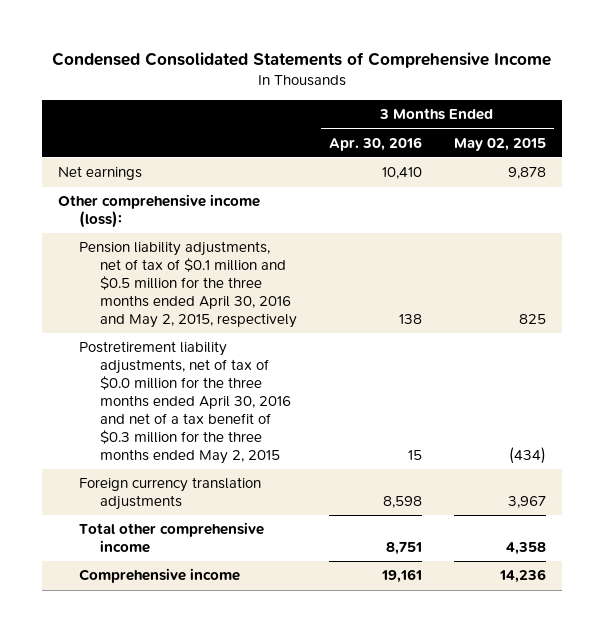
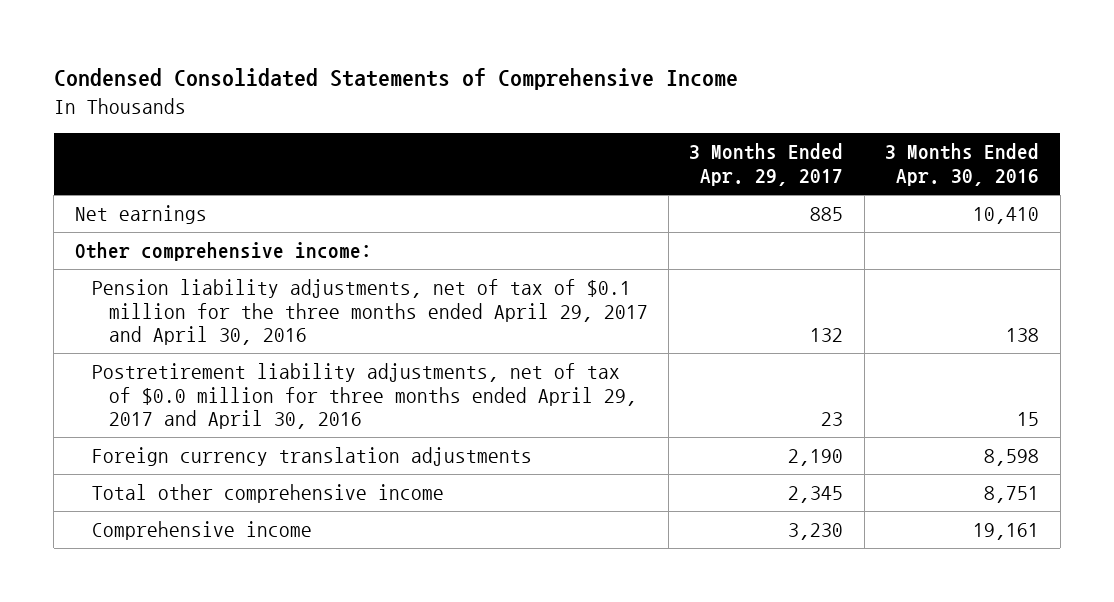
[453,137,546,151] May 02, 2015 -> none
none -> [689,143,844,186] 3 Months Ended Apr. 29, 2017
[58,194,261,229] Other comprehensive income (loss): -> [74,242,372,262] Other comprehensive income:
[79,241,298,328] Pension liability adjustments, net of tax of $0.1 million and $0.5 million for the three months ended April 30, 2016 and May 2, 2015, respectively -> [91,279,648,346] Pension liability adjustments, net of tax of $0.1 million for the three months ended April 29, 2017 and April 30, 2016
[79,341,292,464] Postretirement liability adjustments, net of tax of $0.0 million for the three months ended April 30, 2016 and net of a tax benefit of $0.3 million for the three months ended May 2, 2015 -> [91,363,637,430] Postretirement liability adjustments, net of tax of $0.0 million for three months ended April 29, 2017 and April 30, 2016

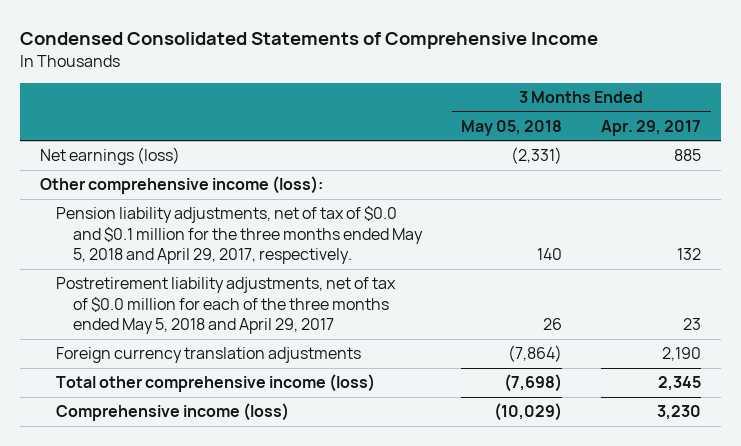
[885,143,1040,186] 3 Months Ended Apr. 30, 2016 -> none
none -> [461,119,563,136] May 05, 2018
[74,205,207,225] Net earnings -> [39,147,180,166] Net earnings (loss)
[74,242,372,262] Other comprehensive income: -> [39,176,323,195] Other comprehensive income (loss):
[91,279,648,346] Pension liability adjustments, net of tax of $0.1 million for the three months ended April 29, 2017 and April 30, 2016 -> [56,206,424,265] Pension liability adjustments, net of tax of $0.0 and $0.1 million for the three months ended May 5, 2018 and April 29, 2017, respectively.
[91,363,637,430] Postretirement liability adjustments, net of tax of $0.0 million for three months ended April 29, 2017 and April 30, 2016 -> [56,277,397,335] Postretirement liability adjustments, net of tax of $0.0 million for each of the three months ended May 5, 2018 and April 29, 2017
[91,484,444,504] Total other comprehensive income -> [56,374,376,393] Total other comprehensive income (loss)
[91,521,312,541] Comprehensive income -> [56,403,290,422] Comprehensive income (loss)

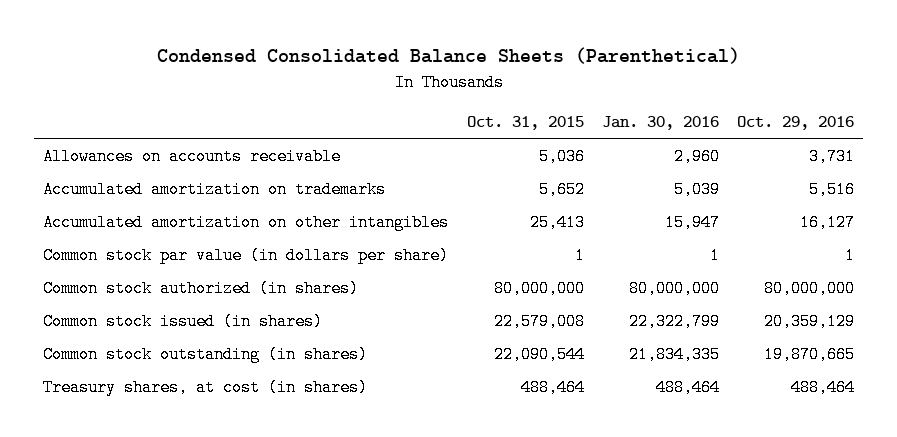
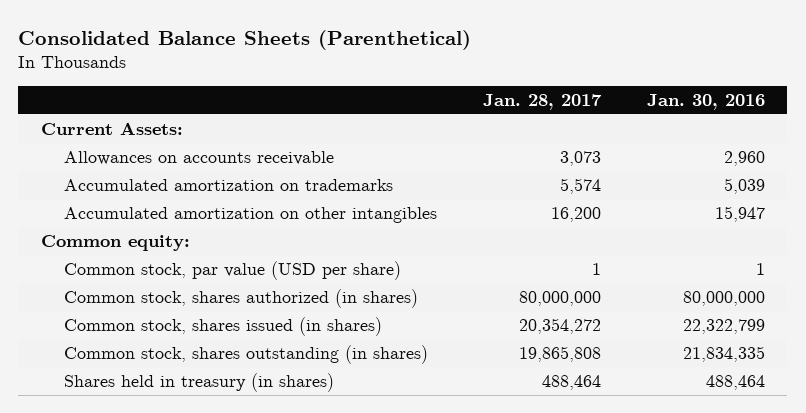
[156,47,740,65] Condensed Consolidated Balance Sheets (Parenthetical) -> [18,30,472,51] Consolidated Balance Sheets (Parenthetical)
[466,116,584,131] Oct. 31, 2015 -> none
[736,116,854,131] Oct. 29, 2016 -> none
none -> [482,93,602,110] Jan. 28, 2017
none -> [40,122,183,136] Current Assets:
none -> [40,235,190,252] Common equity:
[43,247,450,265] Common stock par value (in dollars per share) -> [64,261,402,281] Common stock, par value (USD per share)
[43,280,360,298] Common stock authorized (in shares) -> [64,289,419,309] Common stock, shares authorized (in shares)
[43,313,324,331] Common stock issued (in shares) -> [64,317,383,337] Common stock, shares issued (in shares)
[43,346,369,364] Common stock outstanding (in shares) -> [64,345,429,365] Common stock, shares outstanding (in shares)
[43,379,369,397] Treasury shares, at cost (in shares) -> [64,373,335,393] Shares held in treasury (in shares)

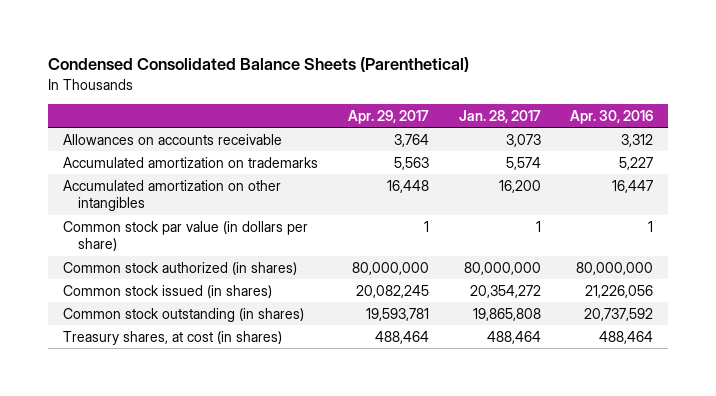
[18,30,472,51] Consolidated Balance Sheets (Parenthetical) -> [48,57,470,73] Condensed Consolidated Balance Sheets (Parenthetical)
[646,93,765,110] Jan. 30, 2016 -> none
none -> [347,109,429,124] Apr. 29, 2017
none -> [570,109,654,124] Apr. 30, 2016
[40,122,183,136] Current Assets: -> none
[40,235,190,252] Common equity: -> none
[64,261,402,281] Common stock, par value (USD per share) -> [63,220,309,252] Common stock par value (in dollars per share)
[64,289,419,309] Common stock, shares authorized (in shares) -> [63,261,298,275] Common stock authorized (in shares)
[64,317,383,337] Common stock, shares issued (in shares) -> [63,284,273,298] Common stock issued (in shares)
[64,345,429,365] Common stock, shares outstanding (in shares) -> [63,307,305,322] Common stock outstanding (in shares)
[64,373,335,393] Shares held in treasury (in shares) -> [63,330,283,345] Treasury shares, at cost (in shares)

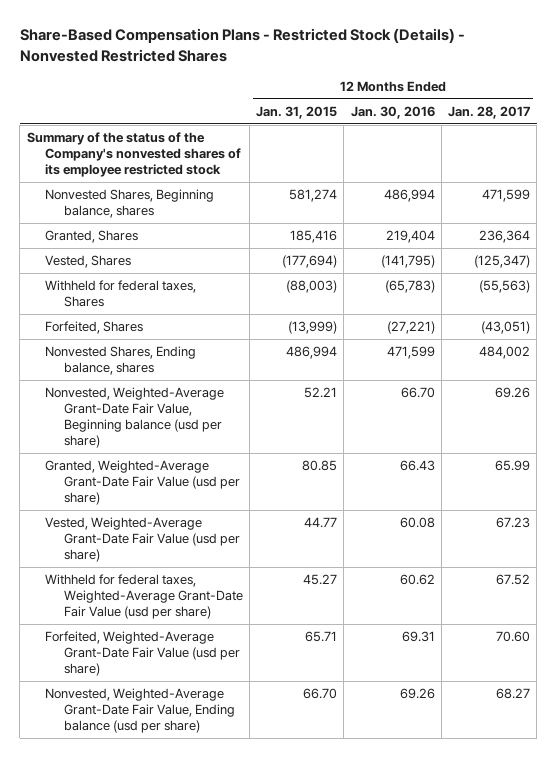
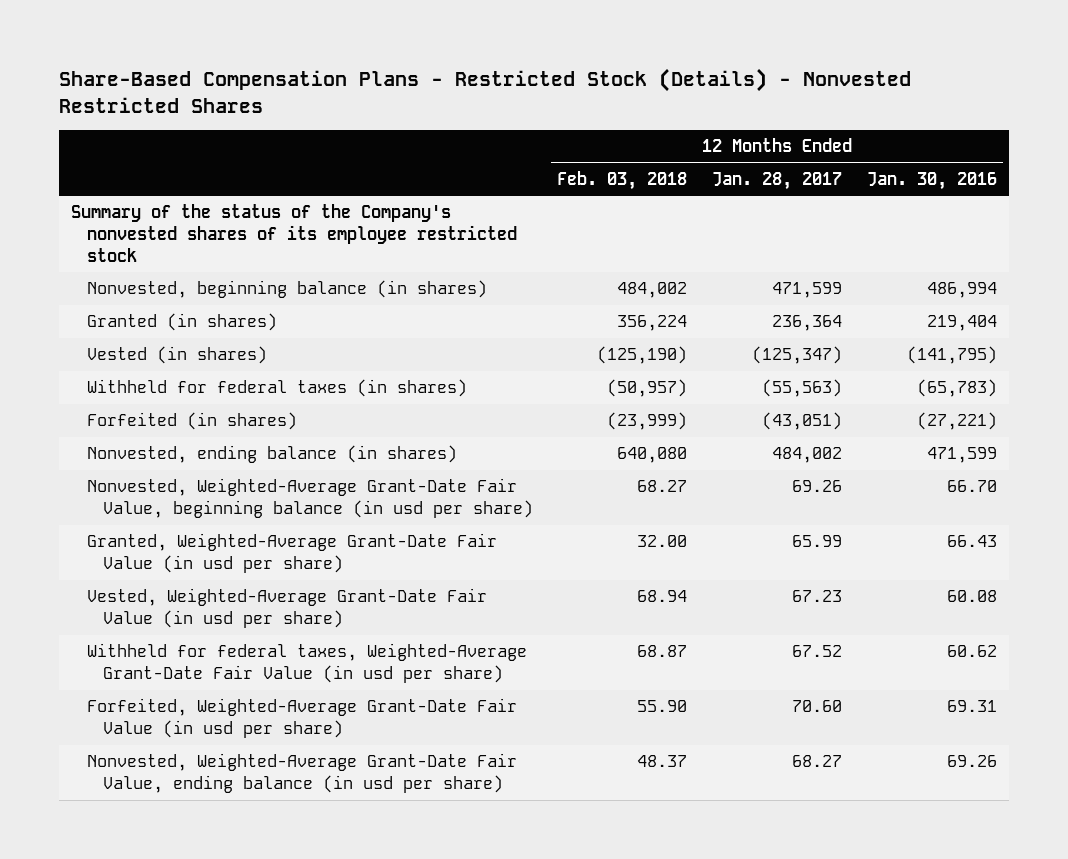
[256,105,338,119] Jan. 31, 2015 -> none
none -> [557,170,688,190] Feb. 03, 2018
[45,189,215,219] Nonvested Shares, Beginning balance, shares -> [87,280,488,299] Nonvested, beginning balance (in shares)
[45,230,139,244] Granted, Shares -> [87,313,278,332] Granted (in shares)
[45,255,132,269] Vested, Shares -> [87,346,268,365] Vested (in shares)
[45,280,197,308] Withheld for federal taxes, Shares -> [87,379,468,398] Withheld for federal taxes (in shares)
[45,321,144,335] Forfeited, Shares -> [87,412,298,431] Forfeited (in shares)
[45,346,197,376] Nonvested Shares, Ending balance, shares -> [87,445,458,464] Nonvested, ending balance (in shares)
[45,387,225,449] Nonvested, Weighted-Average Grant-Date Fair Value, Beginning balance (usd per share) -> [87,478,533,519] Nonvested, Weighted-Average Grant-Date Fair Value, beginning balance (in usd per share)
[45,460,240,506] Granted, Weighted-Average Grant-Date Fair Value (usd per share) -> [87,533,498,574] Granted, Weighted-Average Grant-Date Fair Value (in usd per share)
[45,517,240,563] Vested, Weighted-Average Grant-Date Fair Value (usd per share) -> [87,588,488,629] Vested, Weighted-Average Grant-Date Fair Value (in usd per share)
[45,574,243,620] Withheld for federal taxes, Weighted-Average Grant-Date Fair Value (usd per share) -> [87,643,528,684] Withheld for federal taxes, Weighted-Average Grant-Date Fair Value (in usd per share)
[45,631,240,677] Forfeited, Weighted-Average Grant-Date Fair Value (usd per share) -> [87,698,518,739] Forfeited, Weighted-Average Grant-Date Fair Value (in usd per share)
[45,688,235,734] Nonvested, Weighted-Average Grant-Date Fair Value, Ending balance (usd per share) -> [87,753,518,794] Nonvested, Weighted-Average Grant-Date Fair Value, ending balance (in usd per share)

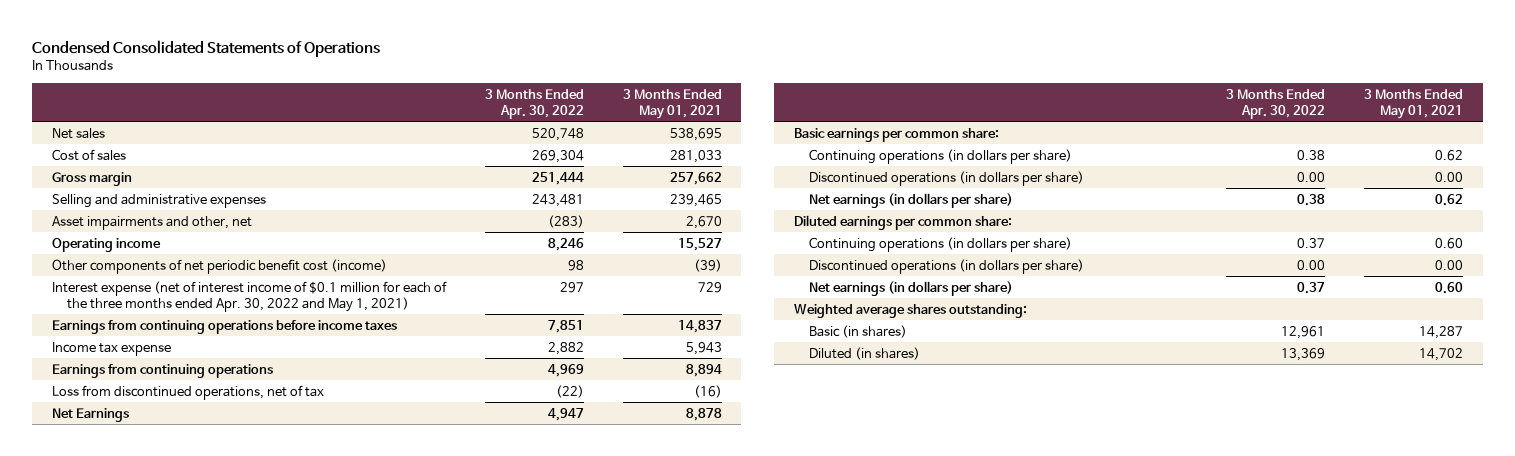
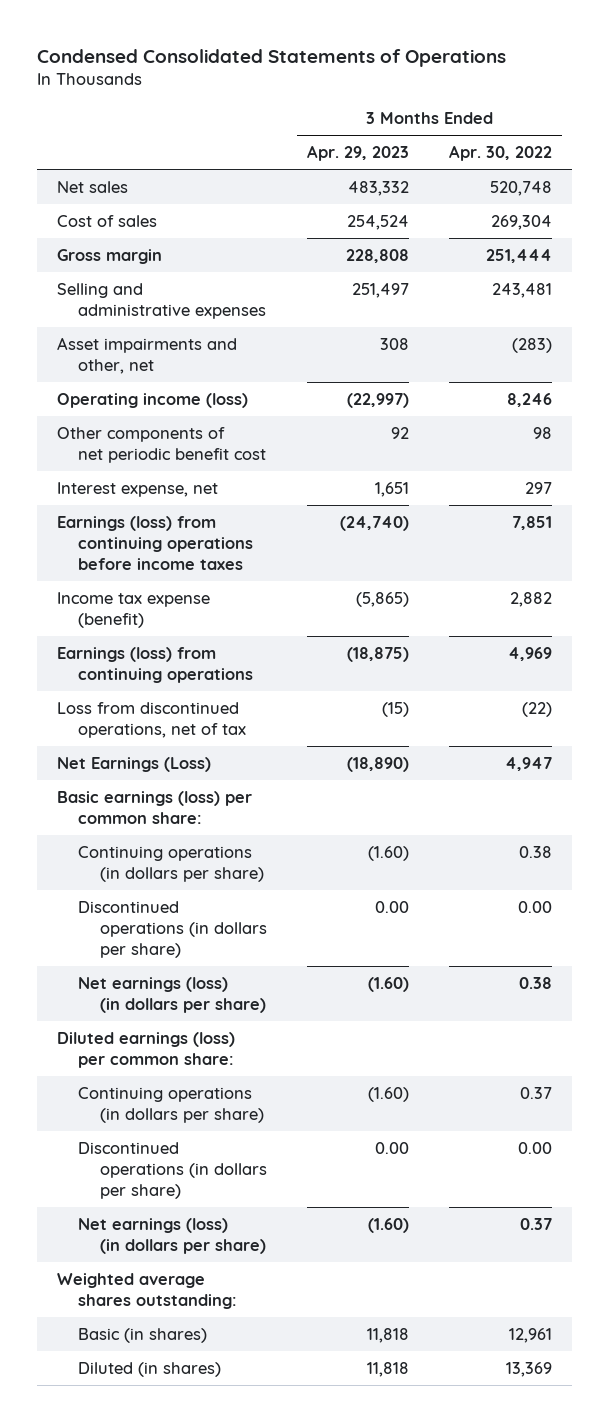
[622,89,722,120] 3 Months Ended May 01, 2021 -> none
none -> [307,145,410,162] Apr. 29, 2023
[51,237,161,252] Operating income -> [56,392,248,408] Operating income (loss)
[51,258,387,274] Other components of net periodic benefit cost (income) -> [56,426,267,463] Other components of net periodic benefit cost
[51,280,447,312] Interest expense (net of interest income of $0.1 million for each of the three months ended Apr. 30, 2022 and May 1, 2021) -> [56,481,218,497] Interest expense, net
[51,319,397,334] Earnings from continuing operations before income taxes -> [56,515,254,570] Earnings (loss) from continuing operations before income taxes
[51,341,171,356] Income tax expense -> [56,591,210,628] Income tax expense (benefit)
[51,363,273,378] Earnings from continuing operations -> [56,646,254,683] Earnings (loss) from continuing operations
[51,407,129,422] Net Earnings -> [56,756,211,772] Net Earnings (Loss)
[793,127,999,142] Basic earnings per common share: -> [56,790,252,824] Basic earnings (loss) per common share:
[809,192,1014,208] Net earnings (in dollars per share) -> [78,976,267,1013] Net earnings (loss) (in dollars per share)
[793,214,1012,230] Diluted earnings per common share: -> [56,1031,235,1068] Diluted earnings (loss) per common share:
[809,280,1014,296] Net earnings (in dollars per share) -> [78,1217,267,1254] Net earnings (loss) (in dollars per share)

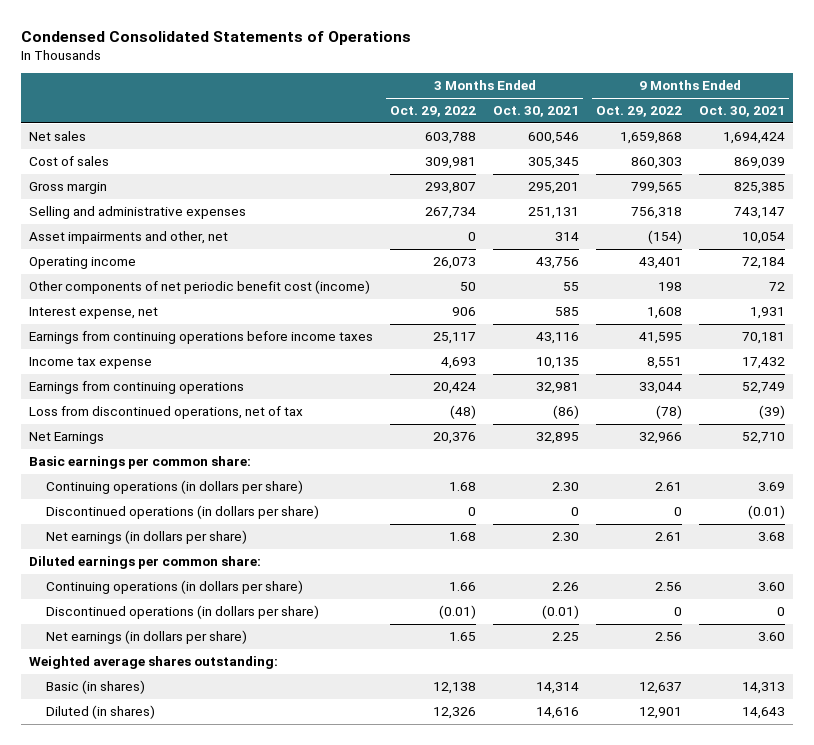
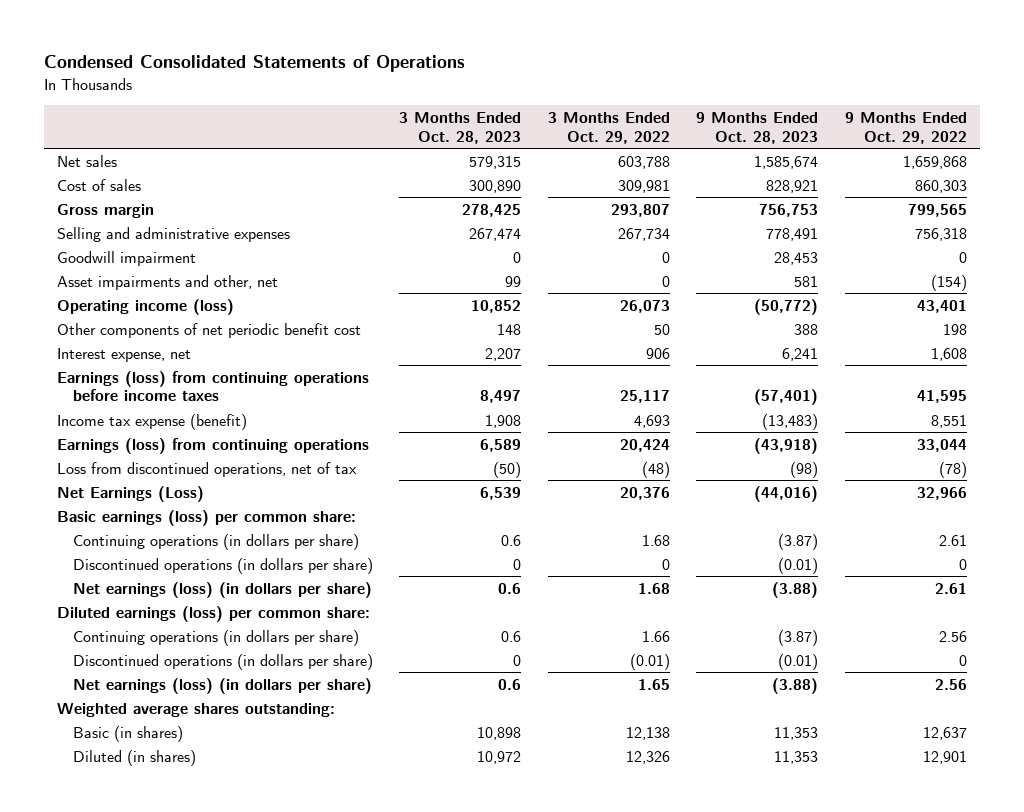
[493,106,580,118] Oct. 30, 2021 -> none
[698,106,785,118] Oct. 30, 2021 -> none
none -> [399,111,522,144] 3 Months Ended Oct. 28, 2023
none -> [696,111,819,144] 9 Months Ended Oct. 28, 2023
none -> [57,250,197,266] Goodwill impairment
[29,257,137,270] Operating income -> [57,298,235,315] Operating income (loss)
[29,280,371,295] Other components of net periodic benefit cost (income) -> [57,322,362,338] Other components of net periodic benefit cost
[29,331,374,345] Earnings from continuing operations before income taxes -> [57,370,370,402] Earnings (loss) from continuing operations before income taxes
[29,357,153,370] Income tax expense -> [57,413,248,430] Income tax expense (benefit)
[29,381,245,395] Earnings from continuing operations -> [57,437,370,454] Earnings (loss) from continuing operations
[29,432,105,445] Net Earnings -> [57,485,205,502] Net Earnings (Loss)
[29,456,252,470] Basic earnings per common share: -> [57,509,357,526] Basic earnings (loss) per common share:
[46,530,248,545] Net earnings (in dollars per share) -> [73,581,373,598] Net earnings (loss) (in dollars per share)
[29,556,262,570] Diluted earnings per common share: -> [57,605,371,622] Diluted earnings (loss) per common share:
[46,630,248,645] Net earnings (in dollars per share) -> [73,677,373,694] Net earnings (loss) (in dollars per share)

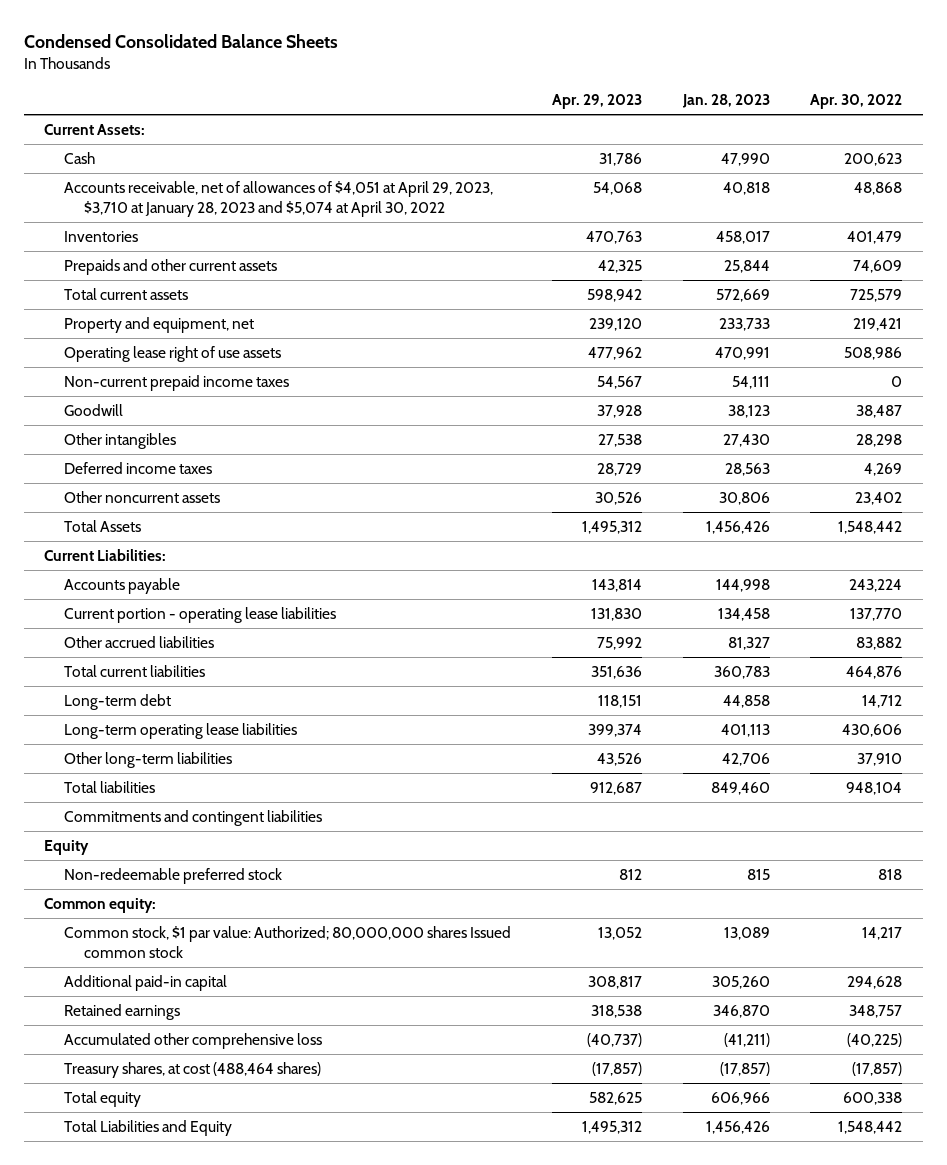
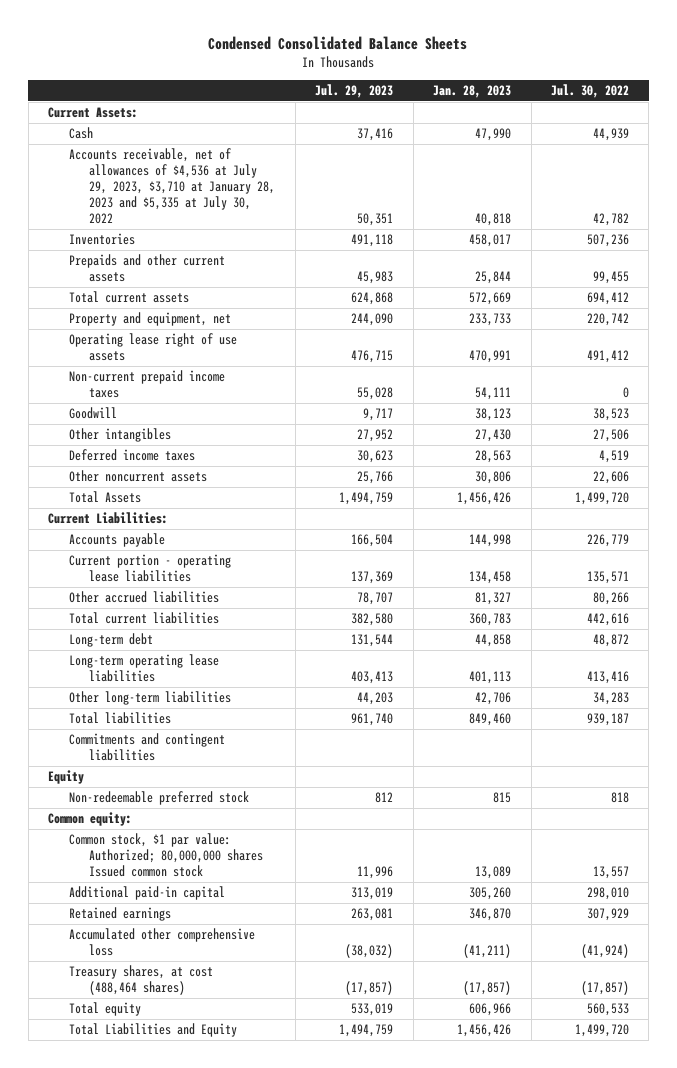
[551,93,642,109] Apr. 29, 2023 -> none
[810,93,903,109] Apr. 30, 2022 -> none
none -> [315,84,394,99] Jul. 29, 2023
none -> [550,84,629,99] Jul. 30, 2022
[64,181,494,218] Accounts receivable, net of allowances of $4,051 at April 29, 2023, $3,710 at January 28, 2023 and $5,074 at April 30, 2022 -> [68,148,276,225] Accounts receivable, net of allowances of $4,536 at July 29, 2023, $3,710 at January 28, 2023 and $5,335 at July 30, 2022

